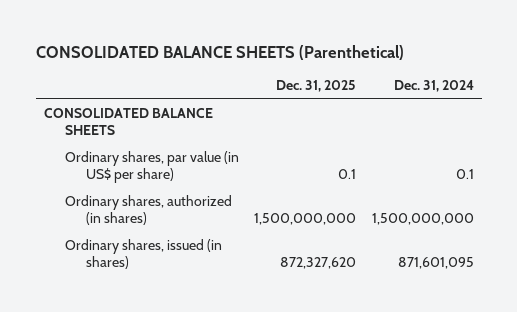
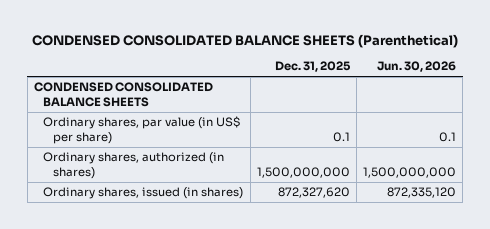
[35,44,404,60] CONSOLIDATED BALANCE SHEETS (Parenthetical) -> [32,33,459,48] CONDENSED CONSOLIDATED BALANCE SHEETS (Parenthetical)
[393,80,474,93] Dec. 31, 2024 -> none
none -> [377,61,457,73] Jun. 30, 2026
[43,108,213,136] CONSOLIDATED BALANCE SHEETS -> [33,82,213,107] CONDENSED CONSOLIDATED BALANCE SHEETS

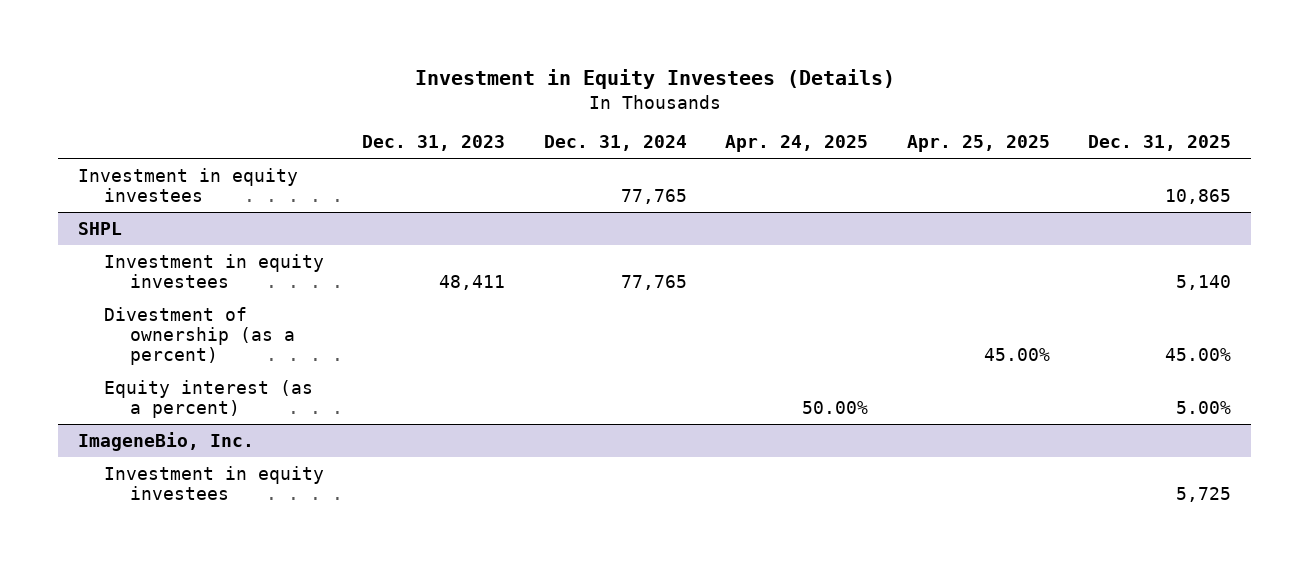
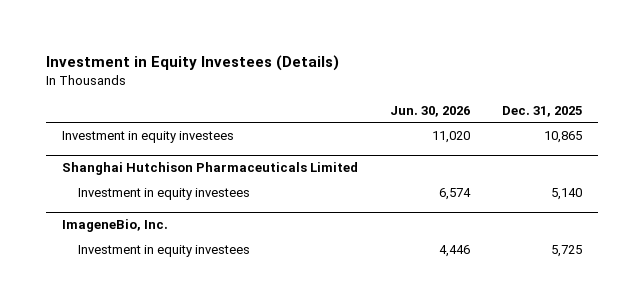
[362,135,506,152] Dec. 31, 2023 -> none
[543,135,687,152] Dec. 31, 2024 -> none
[725,135,869,153] Apr. 24, 2025 -> none
[906,135,1050,153] Apr. 25, 2025 -> none
none -> [389,105,470,117] Jun. 30, 2026
[77,221,122,235] SHPL -> [62,162,359,176] Shanghai Hutchison Pharmaceuticals Limited
[103,306,295,365] Divestment of ownership (as a percent) -> none
[103,379,313,418] Equity interest (as a percent) -> none

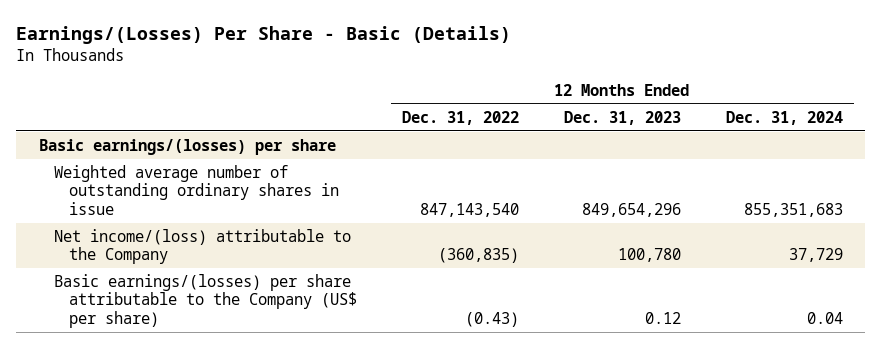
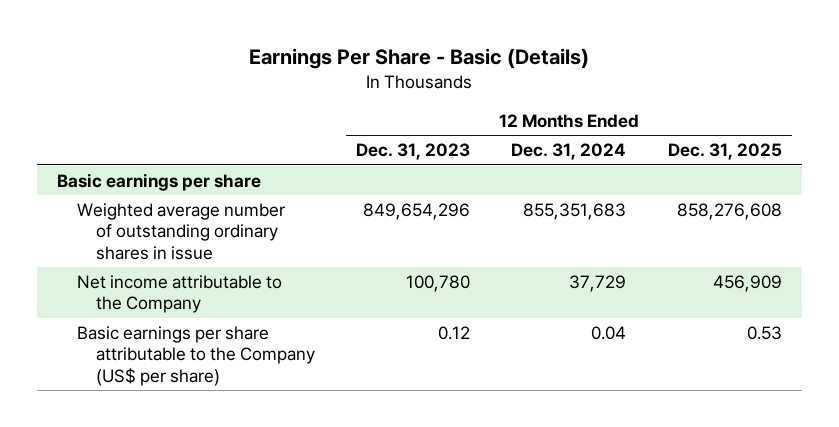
[16,26,512,45] Earnings/(Losses) Per Share - Basic (Details) -> [249,48,590,70] Earnings Per Share - Basic (Details)
[401,110,519,125] Dec. 31, 2022 -> none
none -> [667,143,782,161] Dec. 31, 2025
[38,139,336,156] Basic earnings/(losses) per share -> [57,172,262,191] Basic earnings per share
[53,229,351,265] Net income/(loss) attributable to the Company -> [76,274,282,314] Net income attributable to the Company
[53,274,357,328] Basic earnings/(losses) per share attributable to the Company (US$ per share) -> [76,325,315,386] Basic earnings per share attributable to the Company (US$ per share)

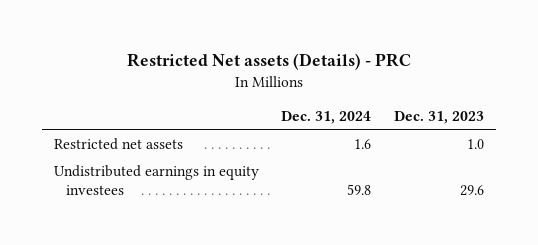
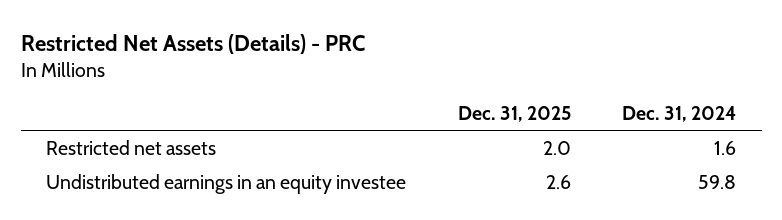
[126,52,411,70] Restricted Net assets (Details) - PRC -> [20,33,365,54] Restricted Net Assets (Details) - PRC
[394,110,485,124] Dec. 31, 2023 -> none
none -> [457,105,571,122] Dec. 31, 2025
[53,164,259,195] Undistributed earnings in equity investees -> [46,173,407,194] Undistributed earnings in an equity investee

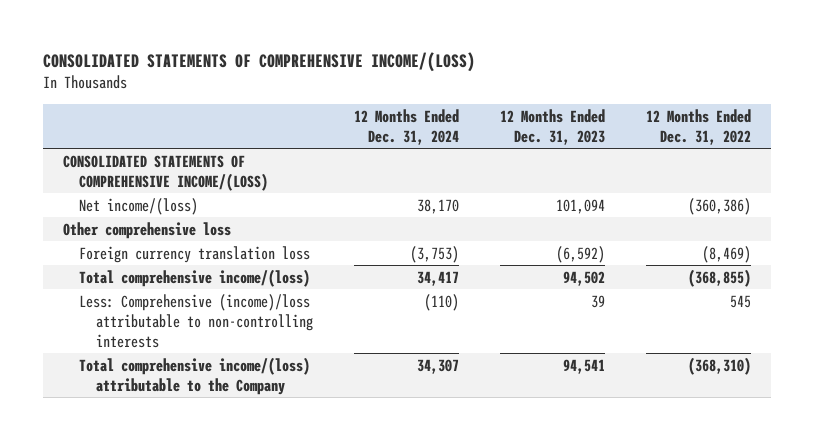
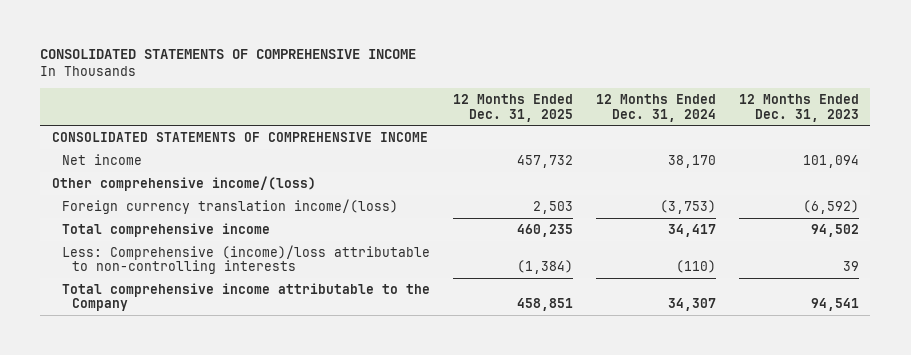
[42,52,475,73] CONSOLIDATED STATEMENTS OF COMPREHENSIVE INCOME/(LOSS) -> [40,49,417,60] CONSOLIDATED STATEMENTS OF COMPREHENSIVE INCOME
[645,108,751,145] 12 Months Ended Dec. 31, 2022 -> none
none -> [452,94,573,122] 12 Months Ended Dec. 31, 2025
[63,154,269,191] CONSOLIDATED STATEMENTS OF COMPREHENSIVE INCOME/(LOSS) -> [51,131,428,142] CONSOLIDATED STATEMENTS OF COMPREHENSIVE INCOME
[79,197,199,215] Net income/(loss) -> [61,153,142,165] Net income
[63,221,232,239] Other comprehensive loss -> [51,175,316,191] Other comprehensive income/(loss)
[79,245,311,263] Foreign currency translation loss -> [61,198,398,214] Foreign currency translation income/(loss)
[79,268,311,287] Total comprehensive income/(loss) -> [61,222,270,237] Total comprehensive income
[79,356,311,395] Total comprehensive income/(loss) attributable to the Company -> [61,282,430,312] Total comprehensive income attributable to the Company

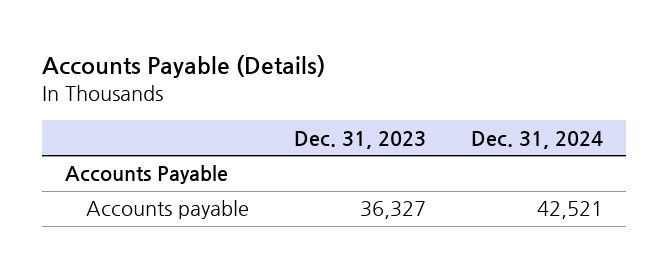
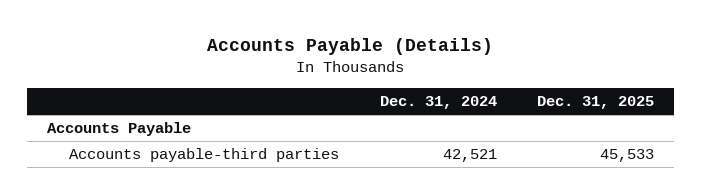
[294,130,427,149] Dec. 31, 2023 -> none
none -> [536,96,654,110] Dec. 31, 2025
[86,200,250,220] Accounts payable -> [69,148,340,163] Accounts payable-third parties

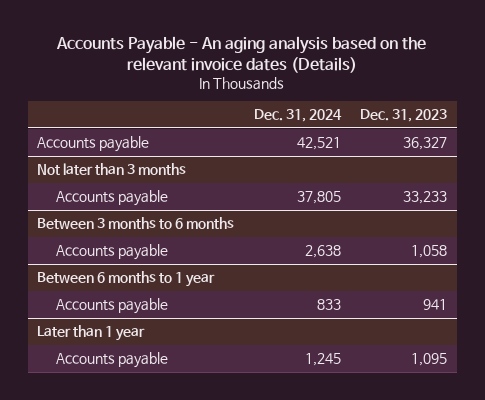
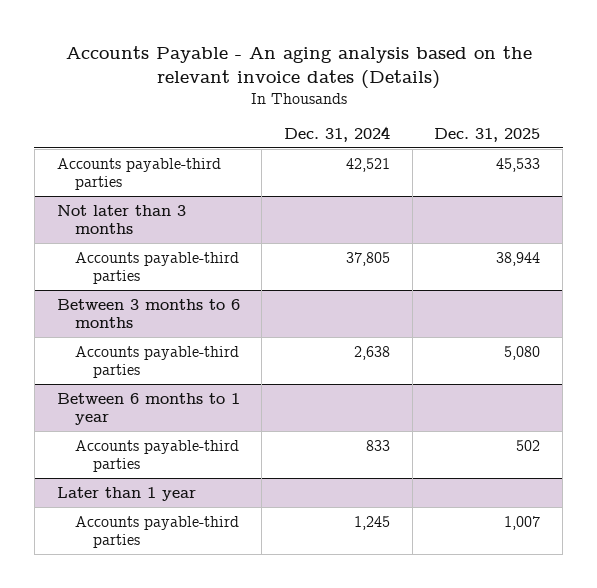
[360,109,448,123] Dec. 31, 2023 -> none
none -> [434,127,541,142] Dec. 31, 2025
[37,136,150,153] Accounts payable -> [56,157,221,190] Accounts payable-third parties
[55,190,168,207] Accounts payable -> [74,251,239,284] Accounts payable-third parties
[55,244,168,261] Accounts payable -> [74,345,239,378] Accounts payable-third parties
[55,298,168,315] Accounts payable -> [74,439,239,472] Accounts payable-third parties
[55,352,168,369] Accounts payable -> [74,515,239,548] Accounts payable-third parties

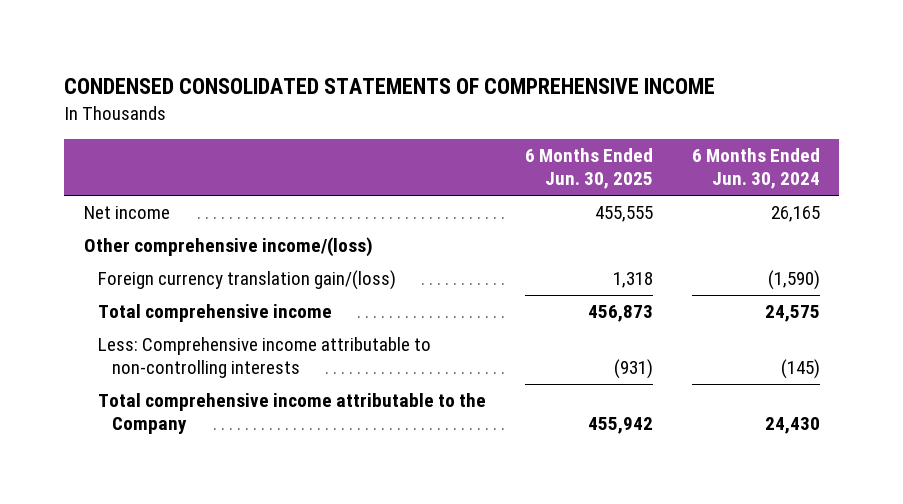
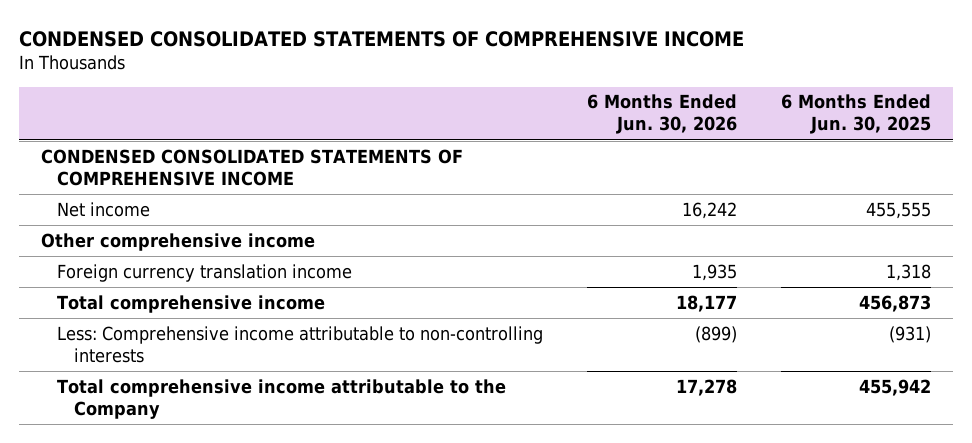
[691,148,820,190] 6 Months Ended Jun. 30, 2024 -> none
none -> [587,94,738,135] 6 Months Ended Jun. 30, 2026
none -> [40,148,463,186] CONDENSED CONSOLIDATED STATEMENTS OF COMPREHENSIVE INCOME
[83,237,373,258] Other comprehensive income/(loss) -> [40,232,315,251] Other comprehensive income
[98,270,397,291] Foreign currency translation gain/(loss) -> [57,263,353,282] Foreign currency translation income

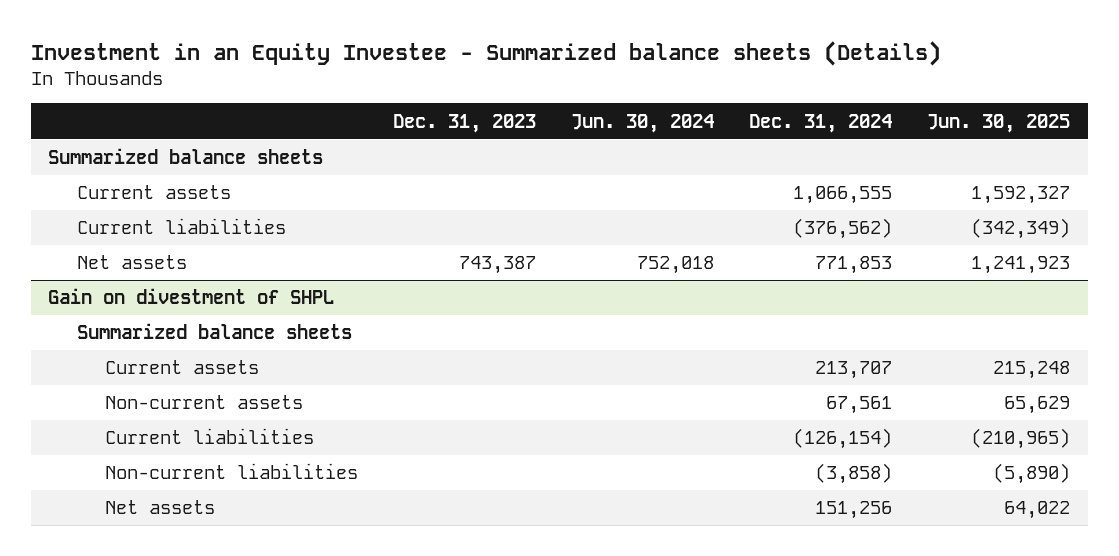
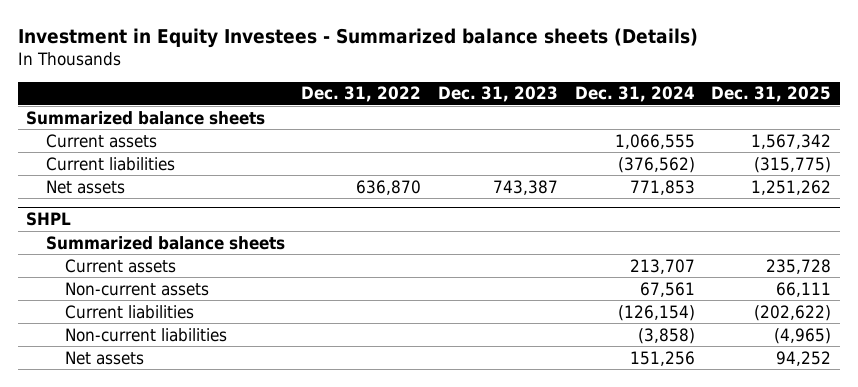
[30,40,941,66] Investment in an Equity Investee - Summarized balance sheets (Details) -> [18,28,699,49] Investment in Equity Investees - Summarized balance sheets (Details)
[571,113,715,133] Jun. 30, 2024 -> none
[927,113,1071,133] Jun. 30, 2025 -> none
none -> [301,86,422,103] Dec. 31, 2022
none -> [711,86,832,103] Dec. 31, 2025
[48,288,335,305] Gain on divestment of SHPL -> [26,211,72,226] SHPL

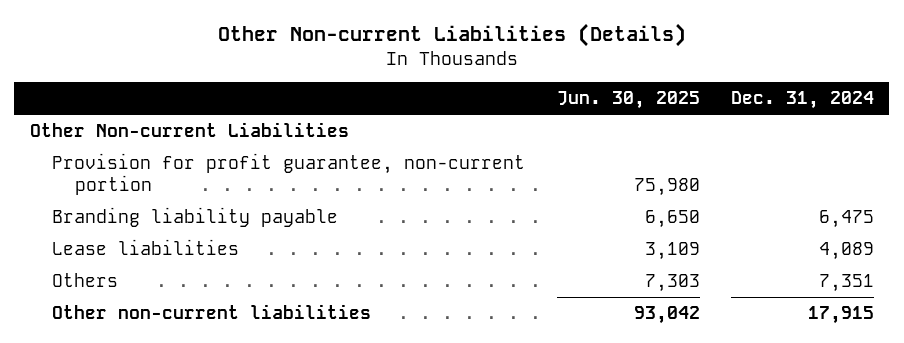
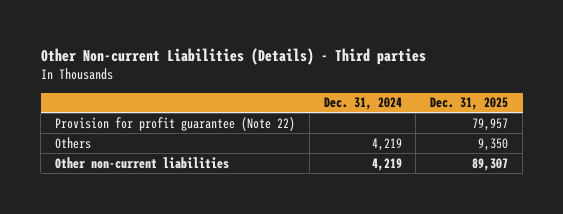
[217,23,686,48] Other Non-current Liabilities (Details) -> [40,48,426,66] Other Non-current Liabilities (Details) - Third parties
[556,91,700,110] Jun. 30, 2025 -> none
none -> [430,97,509,111] Dec. 31, 2025
[30,122,350,138] Other Non-current Liabilities -> none
[52,207,339,228] Branding liability payable -> none
[52,239,240,256] Lease liabilities -> none
[52,153,526,196] Provision for profit guarantee, non-current portion -> [55,116,296,131] Provision for profit guarantee (Note 22)
[818,274,874,293] 7,351 -> [371,137,402,151] 4,219
[807,306,874,325] 17,915 -> [371,157,402,171] 4,219

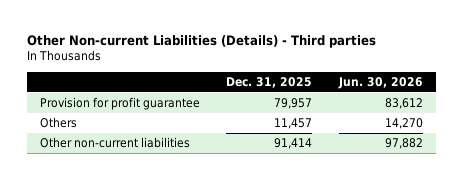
[323,97,402,111] Dec. 31, 2024 -> none
none -> [337,76,423,89] Jun. 30, 2026
[55,116,296,131] Provision for profit guarantee (Note 22) -> [40,96,201,110] Provision for profit guarantee
[478,137,509,151] 9,350 -> [274,117,313,129] 11,457
[472,157,509,171] 89,307 -> [274,137,313,149] 91,414

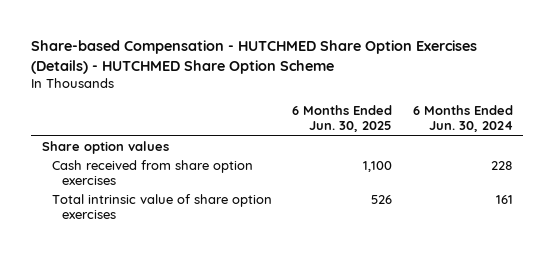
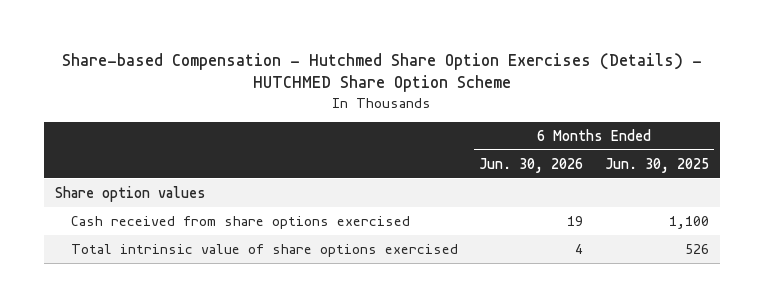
[31,40,478,75] Share-based Compensation - HUTCHMED Share Option Exercises (Details) - HUTCHMED Share Option Scheme -> [61,53,702,93] Share-based Compensation - Hutchmed Share Option Exercises (Details) - HUTCHMED Share Option Scheme
[413,105,514,133] 6 Months Ended Jun. 30, 2024 -> none
none -> [479,157,584,173] Jun. 30, 2026
[51,160,253,186] Cash received from share option exercises -> [70,215,410,229] Cash received from share options exercised
[51,194,272,220] Total intrinsic value of share option exercises -> [70,243,458,257] Total intrinsic value of share options exercised

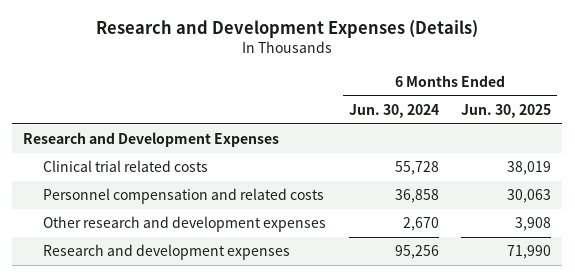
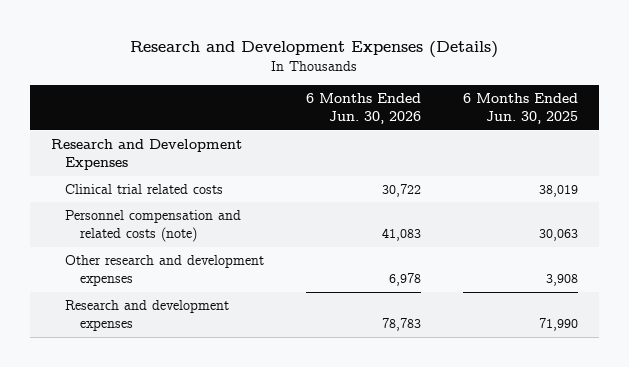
[348,103,439,118] Jun. 30, 2024 -> none
none -> [306,92,422,125] 6 Months Ended Jun. 30, 2026
[43,188,325,205] Personnel compensation and related costs -> [65,210,242,243] Personnel compensation and related costs (note)

